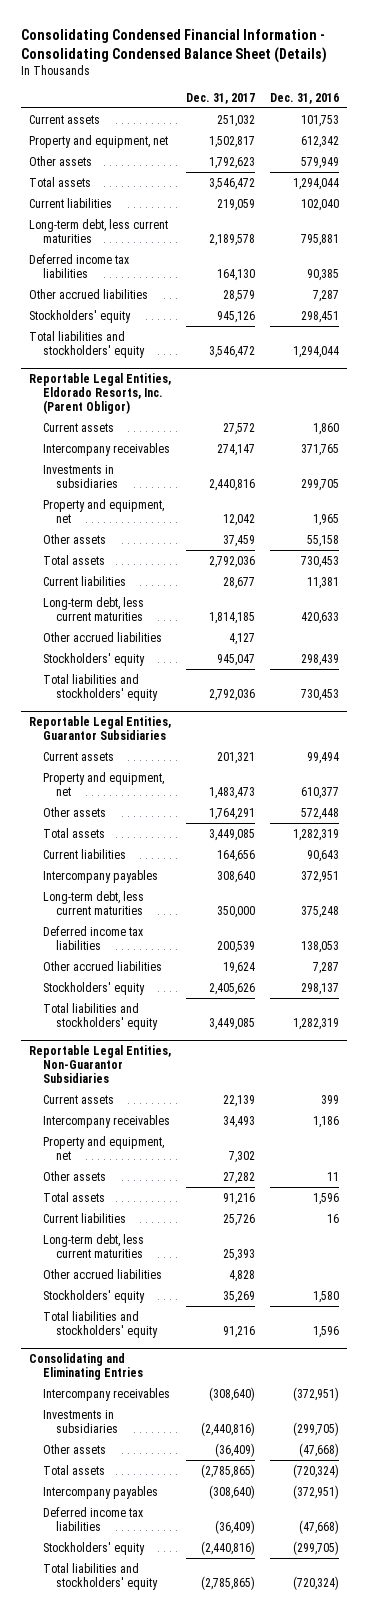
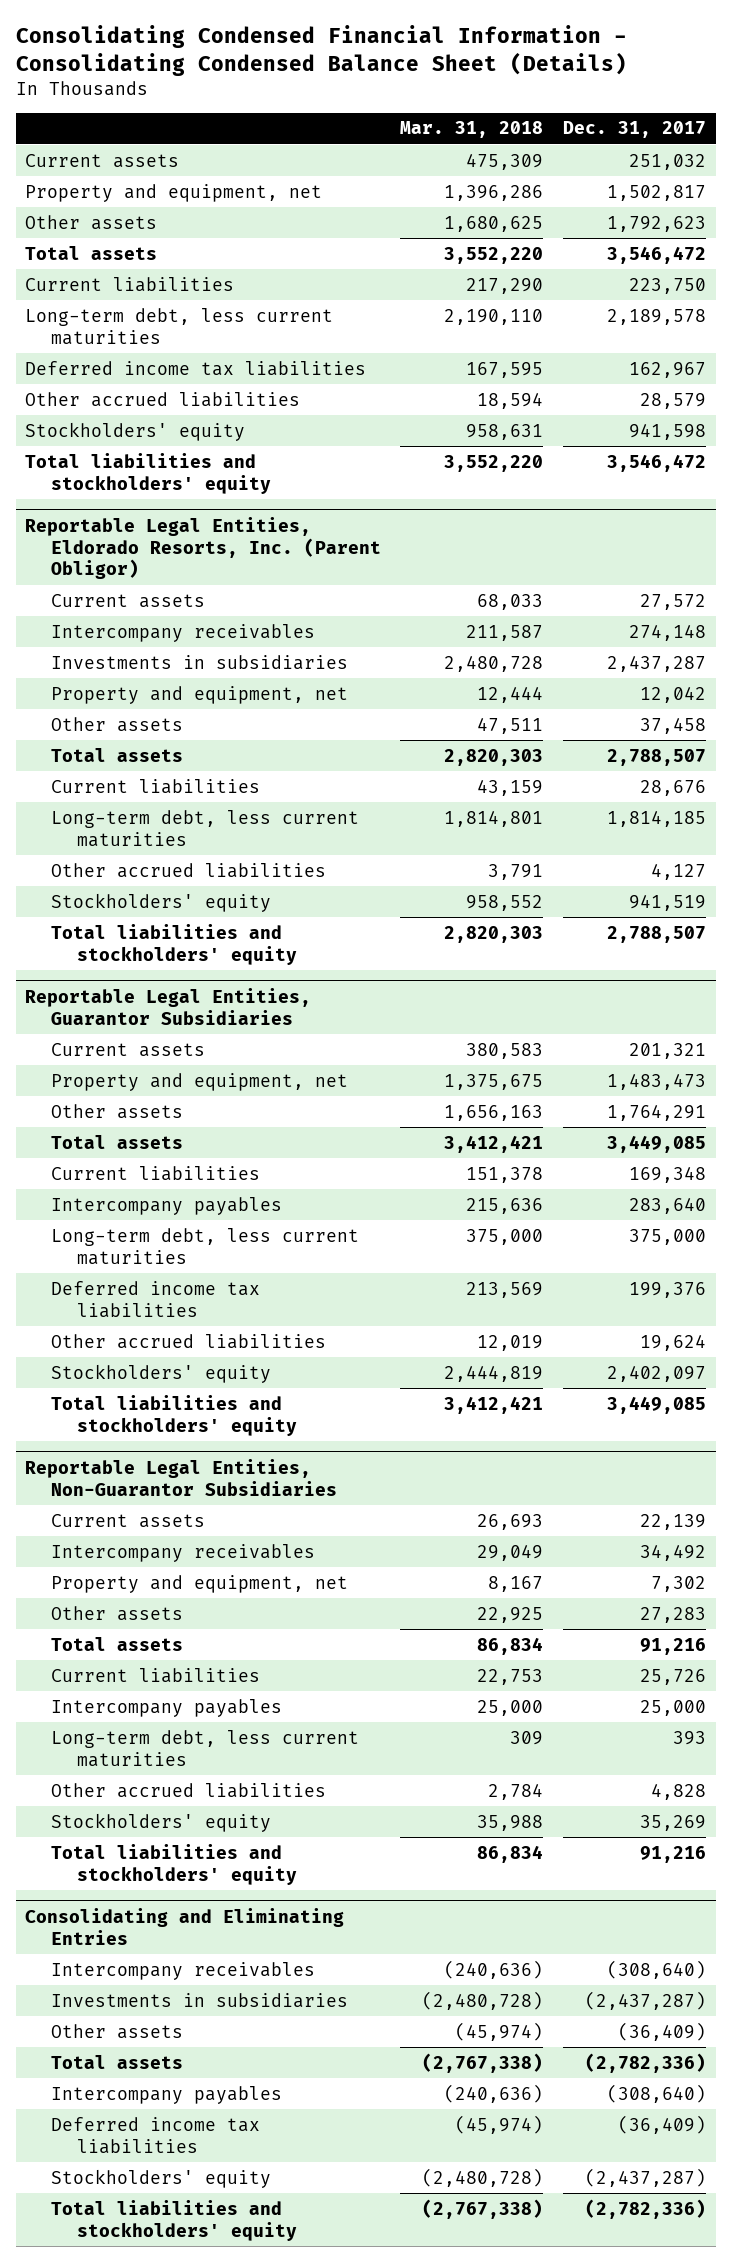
[270,92,340,104] Dec. 31, 2016 -> none
none -> [400,121,544,139] Mar. 31, 2018
[217,198,256,211] 219,059 -> [628,277,706,294] 223,750
[217,268,256,281] 164,130 -> [628,361,706,378] 162,967
[217,310,256,323] 945,126 -> [628,422,706,440] 941,598
[217,443,256,456] 274,147 -> [628,623,706,641] 274,148
[209,478,256,491] 2,440,816 -> [606,654,706,672] 2,437,287
[223,534,256,547] 37,459 -> [639,716,706,734] 37,458
[209,555,256,568] 2,792,036 -> [606,748,706,766] 2,788,507
[223,576,256,589] 28,677 -> [639,779,706,796] 28,676
[217,653,256,666] 945,047 -> [628,893,706,911] 941,519
[209,688,256,701] 2,792,036 -> [606,925,706,943] 2,788,507
[217,849,256,862] 164,656 -> [628,1165,706,1183] 169,348
[217,870,256,883] 308,640 -> [628,1196,706,1214] 283,640
[217,905,256,918] 350,000 -> [628,1228,706,1245] 375,000
[217,940,256,953] 200,539 -> [628,1281,706,1298] 199,376
[209,982,256,995] 2,405,626 -> [606,1364,706,1382] 2,402,097
[223,1115,256,1128] 34,493 -> [639,1543,706,1561] 34,492
[223,1171,256,1184] 27,282 -> [639,1606,706,1623] 27,283
none -> [51,1698,283,1717] Intercompany payables
[223,1248,256,1261] 25,393 -> [672,1730,706,1745] 393
[201,1421,256,1436] (2,440,816) -> [584,1990,706,2010] (2,437,287)
[201,1463,256,1478] (2,785,865) -> [584,2052,706,2073] (2,782,336)
[201,1540,256,1555] (2,440,816) -> [584,2167,706,2187] (2,437,287)
[201,1575,256,1590] (2,785,865) -> [584,2198,706,2219] (2,782,336)

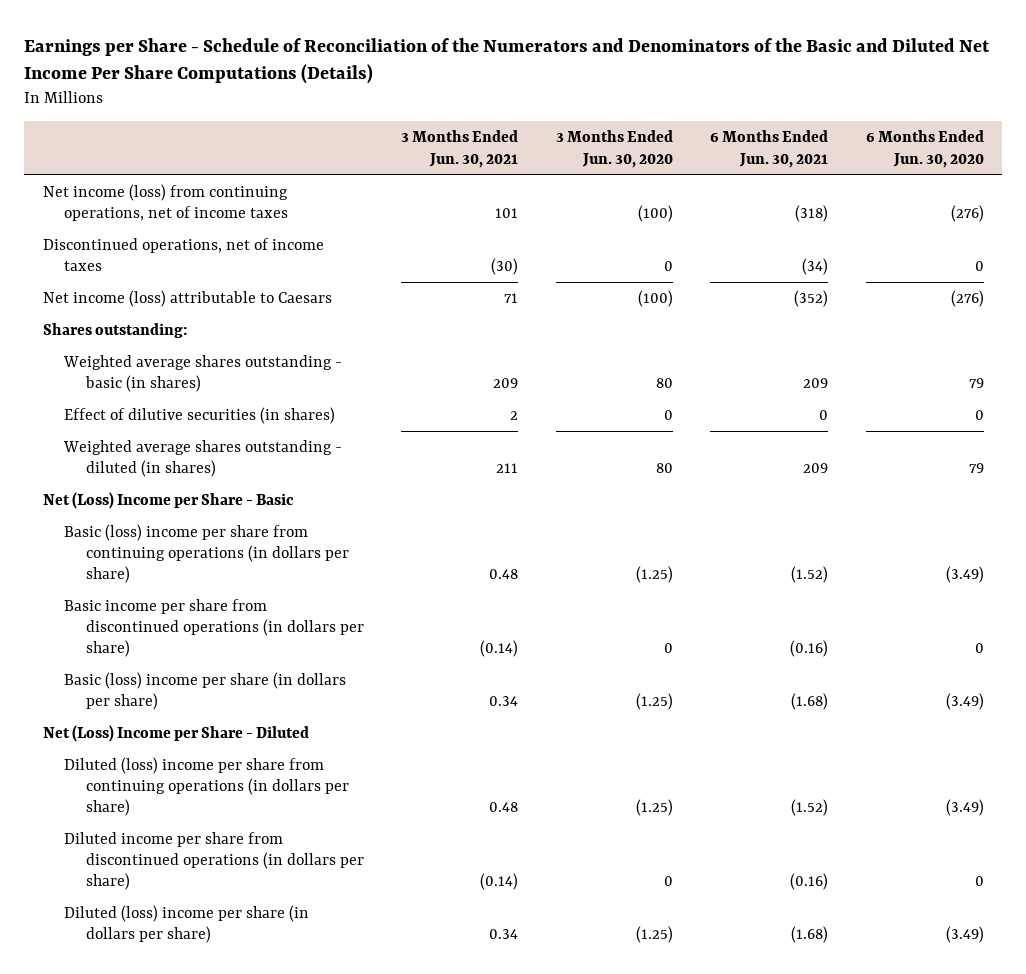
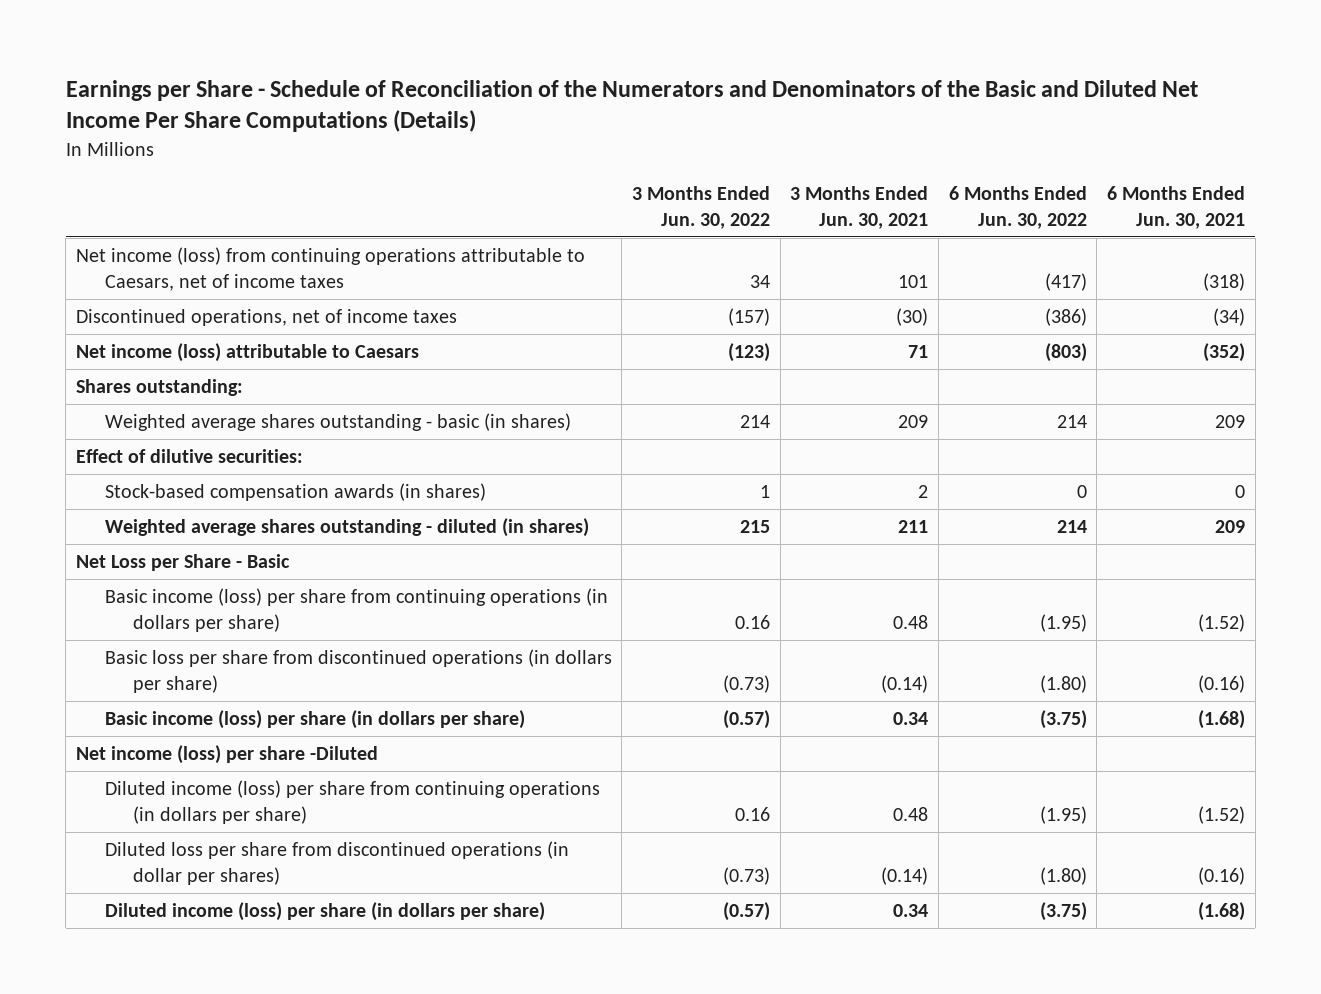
[555,130,673,168] 3 Months Ended Jun. 30, 2020 -> none
[865,130,984,168] 6 Months Ended Jun. 30, 2020 -> none
none -> [631,186,770,229] 3 Months Ended Jun. 30, 2022
none -> [948,186,1087,229] 6 Months Ended Jun. 30, 2022
[42,184,289,222] Net income (loss) from continuing operations, net of income taxes -> [75,247,585,291] Net income (loss) from continuing operations attributable to Caesars, net of income taxes
none -> [75,449,303,464] Effect of dilutive securities:
[64,407,336,425] Effect of dilutive securities (in shares) -> [104,483,486,502] Stock-based compensation awards (in shares)
[42,492,293,510] Net (Loss) Income per Share - Basic -> [75,554,290,572] Net Loss per Share - Basic
[64,524,349,584] Basic (loss) income per share from continuing operations (in dollars per share) -> [104,588,608,632] Basic income (loss) per share from continuing operations (in dollars per share)
[64,599,364,658] Basic income per share from discontinued operations (in dollars per share) -> [104,649,612,693] Basic loss per share from discontinued operations (in dollars per share)
[64,672,347,711] Basic (loss) income per share (in dollars per share) -> [104,710,525,730] Basic income (loss) per share (in dollars per share)
[42,725,309,743] Net (Loss) Income per Share - Diluted -> [75,745,378,765] Net income (loss) per share -Diluted
[64,757,349,817] Diluted (loss) income per share from continuing operations (in dollars per share) -> [104,780,600,824] Diluted income (loss) per share from continuing operations (in dollars per share)
[64,832,364,891] Diluted income per share from discontinued operations (in dollars per share) -> [104,841,569,885] Diluted loss per share from discontinued operations (in dollar per shares)
[64,905,310,944] Diluted (loss) income per share (in dollars per share) -> [104,902,545,922] Diluted income (loss) per share (in dollars per share)

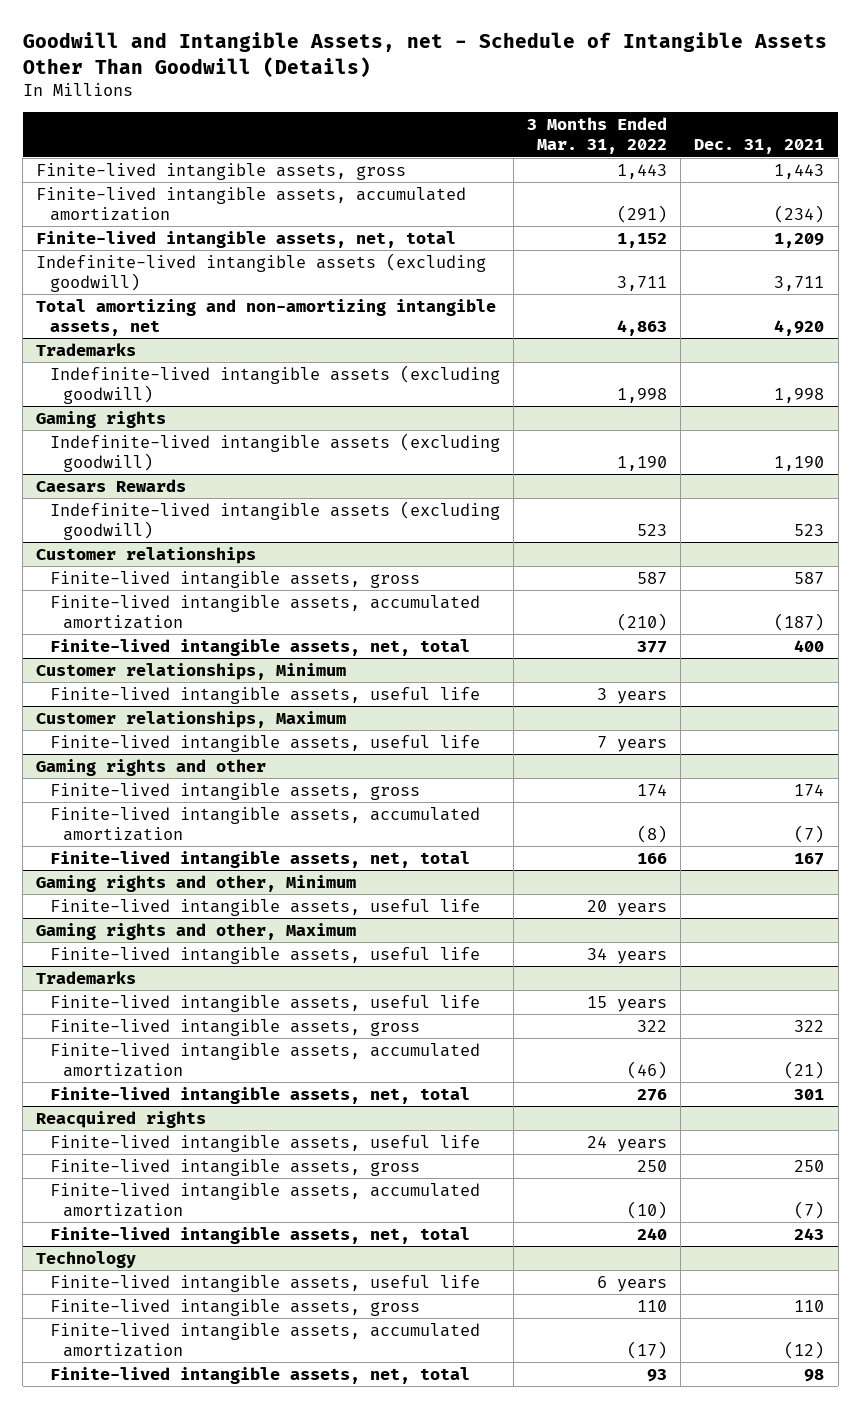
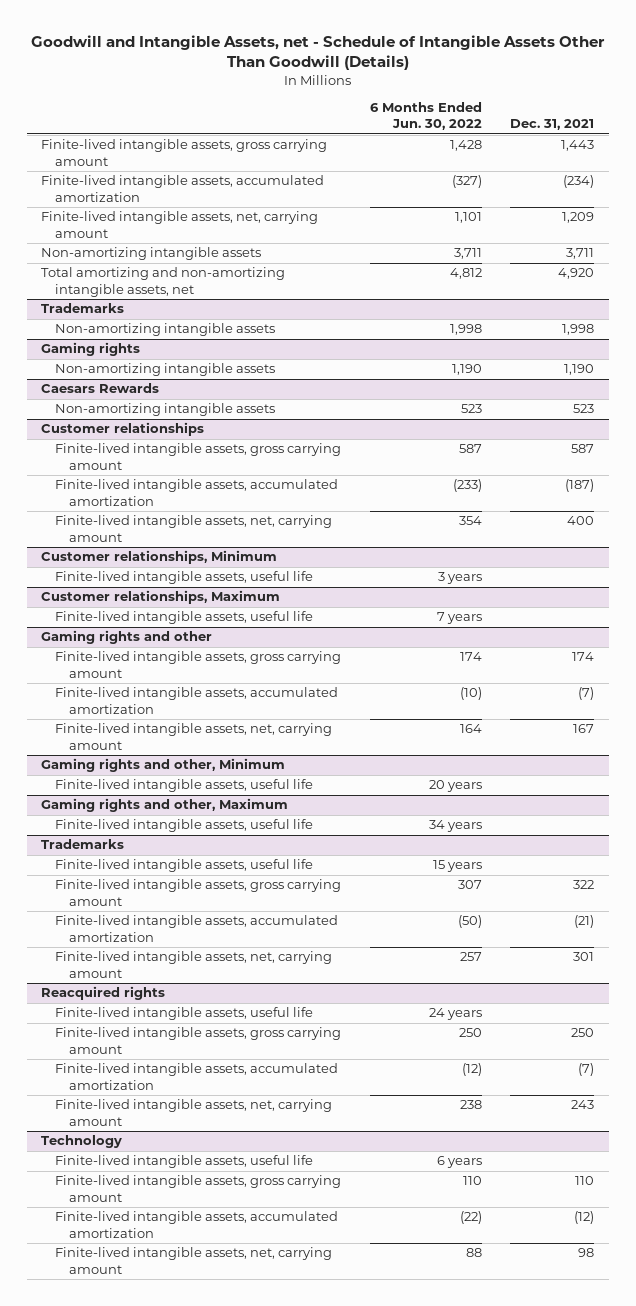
[526,117,667,155] 3 Months Ended Mar. 31, 2022 -> none
none -> [369,101,482,131] 6 Months Ended Jun. 30, 2022
[36,162,407,180] Finite-lived intangible assets, gross -> [41,139,328,166] Finite-lived intangible assets, gross carrying amount
[36,230,457,248] Finite-lived intangible assets, net, total -> [41,211,319,238] Finite-lived intangible assets, net, carrying amount
[36,252,487,292] Indefinite-lived intangible assets (excluding goodwill) -> [41,247,262,261] Non-amortizing intangible assets
[49,364,500,404] Indefinite-lived intangible assets (excluding goodwill) -> [54,323,275,337] Non-amortizing intangible assets
[49,432,500,472] Indefinite-lived intangible assets (excluding goodwill) -> [54,363,275,377] Non-amortizing intangible assets
[49,500,500,540] Indefinite-lived intangible assets (excluding goodwill) -> [54,403,275,417] Non-amortizing intangible assets
[49,570,420,588] Finite-lived intangible assets, gross -> [54,443,341,470] Finite-lived intangible assets, gross carrying amount
[49,638,470,656] Finite-lived intangible assets, net, total -> [54,515,332,542] Finite-lived intangible assets, net, carrying amount
[49,782,420,800] Finite-lived intangible assets, gross -> [54,651,341,678] Finite-lived intangible assets, gross carrying amount
[49,850,470,868] Finite-lived intangible assets, net, total -> [54,723,332,750] Finite-lived intangible assets, net, carrying amount
[49,1018,420,1036] Finite-lived intangible assets, gross -> [54,879,341,906] Finite-lived intangible assets, gross carrying amount
[49,1086,470,1104] Finite-lived intangible assets, net, total -> [54,951,332,978] Finite-lived intangible assets, net, carrying amount
[49,1158,420,1176] Finite-lived intangible assets, gross -> [54,1027,341,1054] Finite-lived intangible assets, gross carrying amount
[49,1226,470,1244] Finite-lived intangible assets, net, total -> [54,1099,332,1126] Finite-lived intangible assets, net, carrying amount
[49,1298,420,1316] Finite-lived intangible assets, gross -> [54,1175,341,1202] Finite-lived intangible assets, gross carrying amount
[49,1366,470,1384] Finite-lived intangible assets, net, total -> [54,1247,332,1274] Finite-lived intangible assets, net, carrying amount

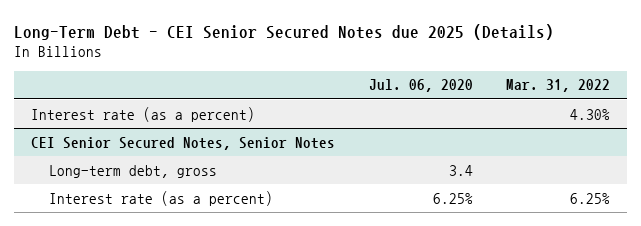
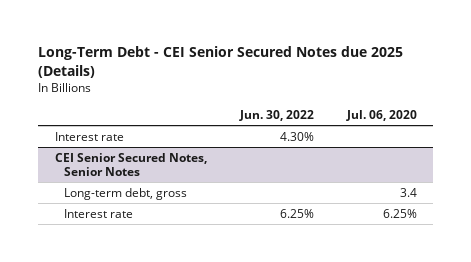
[506,79,611,93] Mar. 31, 2022 -> none
none -> [238,109,314,121] Jun. 30, 2022
[31,106,256,122] Interest rate (as a percent) -> [54,131,124,141] Interest rate
[48,190,273,206] Interest rate (as a percent) -> [64,208,134,218] Interest rate

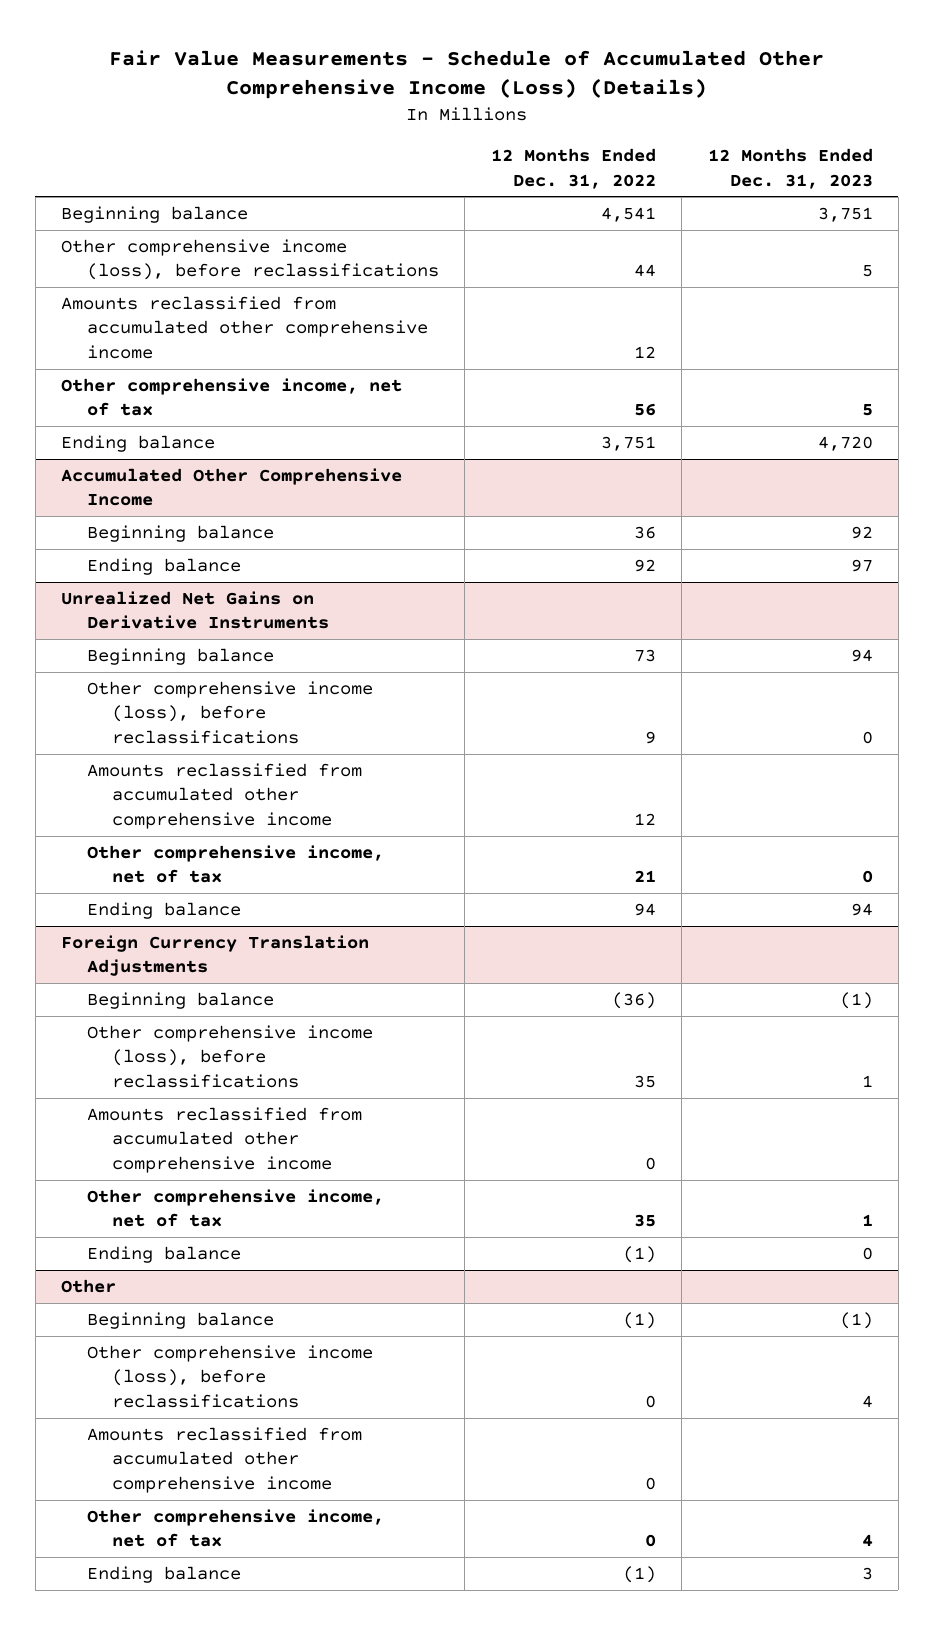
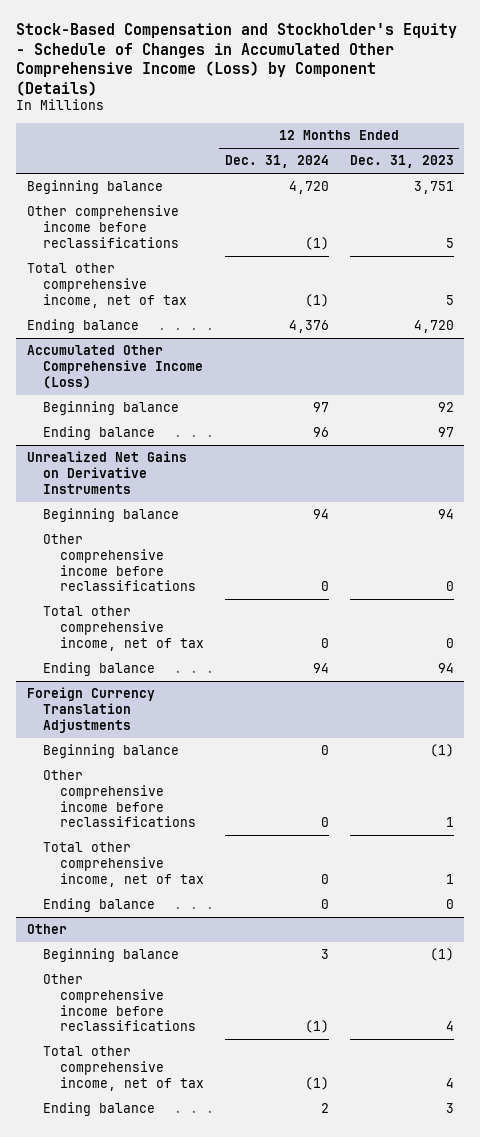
[108,49,824,100] Fair Value Measurements - Schedule of Accumulated Other Comprehensive Income (Loss) (Details) -> [16,23,458,96] Stock-Based Compensation and Stockholder's Equity - Schedule of Changes in Accumulated Other Comprehensive Income (Loss) by Component (Details)
[490,148,656,189] 12 Months Ended Dec. 31, 2022 -> none
none -> [224,155,329,169] Dec. 31, 2024
[61,295,428,359] Amounts reclassified from accumulated other comprehensive income -> none
[61,238,439,281] Other comprehensive income (loss), before reclassifications -> [26,205,180,248] Other comprehensive income before reclassifications
[61,377,403,417] Other comprehensive income, net of tax -> [26,263,188,308] Total other comprehensive income, net of tax
[61,467,403,507] Accumulated Other Comprehensive Income -> [26,345,204,389] Accumulated Other Comprehensive Income (Loss)
[86,762,362,829] Amounts reclassified from accumulated other comprehensive income -> none
[86,680,373,744] Other comprehensive income (loss), before reclassifications -> [43,534,196,592] Other comprehensive income before reclassifications
[86,844,384,884] Other comprehensive income, net of tax -> [43,606,204,651] Total other comprehensive income, net of tax
[86,1106,362,1173] Amounts reclassified from accumulated other comprehensive income -> none
[86,1024,373,1088] Other comprehensive income (loss), before reclassifications -> [43,770,196,828] Other comprehensive income before reclassifications
[86,1188,384,1228] Other comprehensive income, net of tax -> [43,842,204,887] Total other comprehensive income, net of tax
[86,1426,362,1493] Amounts reclassified from accumulated other comprehensive income -> none
[86,1344,373,1408] Other comprehensive income (loss), before reclassifications -> [43,974,196,1032] Other comprehensive income before reclassifications
[86,1508,384,1548] Other comprehensive income, net of tax -> [43,1046,204,1091] Total other comprehensive income, net of tax

